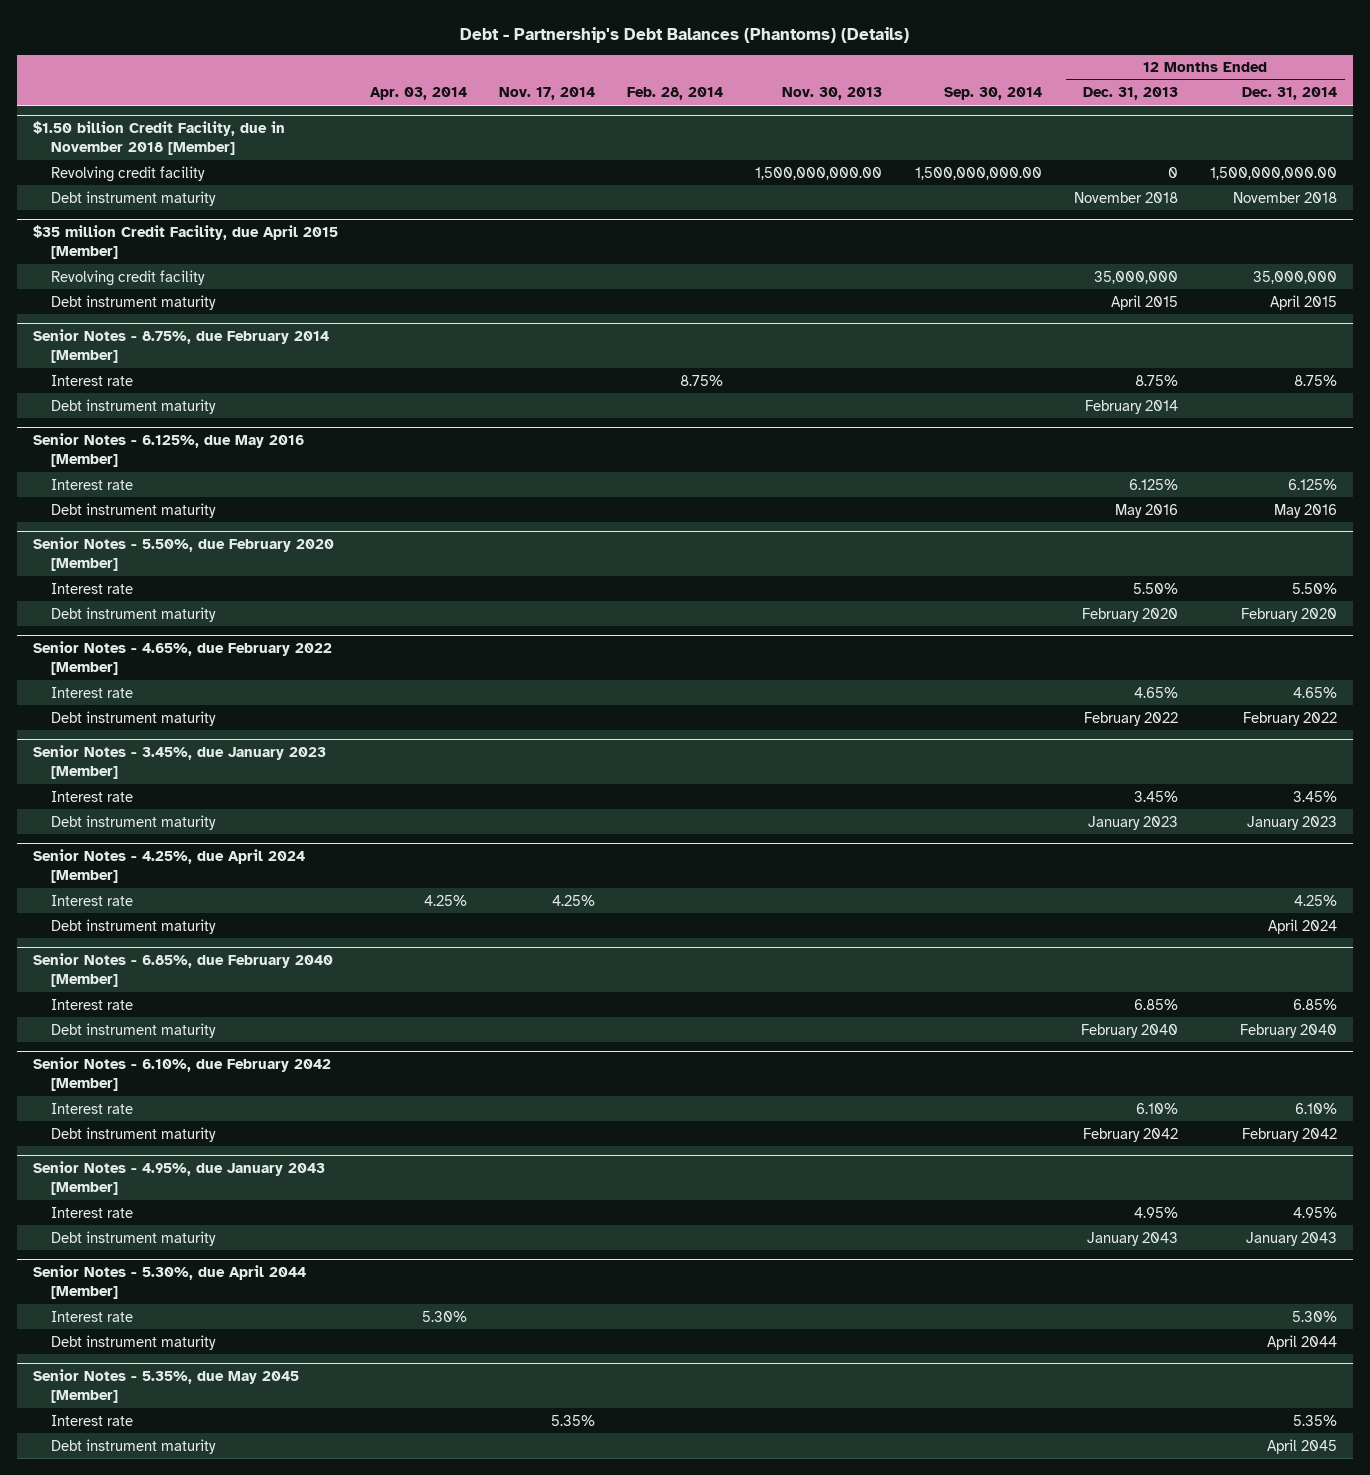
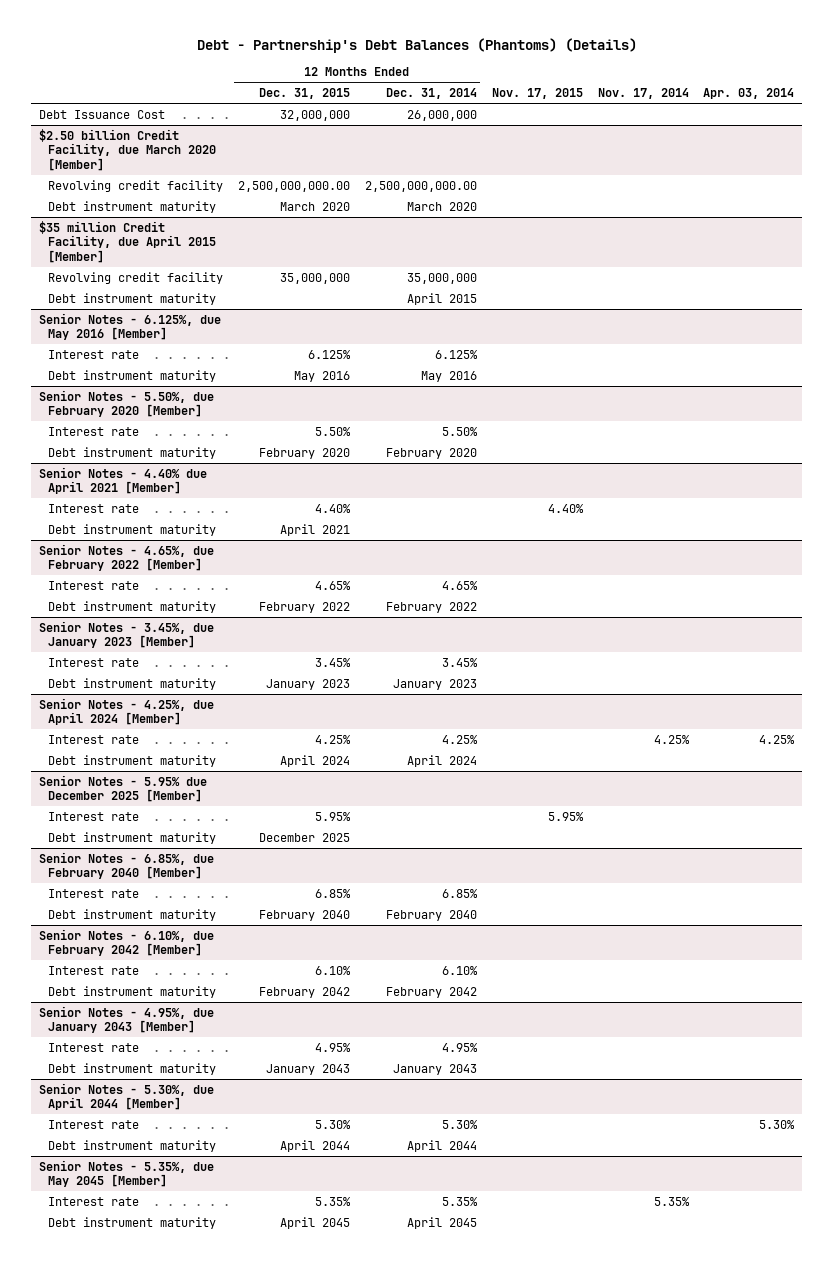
[627,87,724,101] Feb. 28, 2014 -> none
[782,87,883,101] Nov. 30, 2013 -> none
[943,87,1042,101] Sep. 30, 2014 -> none
[1082,87,1178,101] Dec. 31, 2013 -> none
none -> [258,88,350,100] Dec. 31, 2015
none -> [491,88,583,100] Nov. 17, 2015
[33,121,286,156] $1.50 billion Credit Facility, due in November 2018 [Member] -> none
none -> [38,109,165,119] Debt Issuance Cost
none -> [38,128,216,172] $2.50 billion Credit Facility, due March 2020 [Member]
[1209,166,1337,180] 1,500,000,000.00 -> [364,180,477,192] 2,500,000,000.00
[1232,191,1337,203] November 2018 -> [406,201,477,211] March 2020
[33,329,330,364] Senior Notes - 8.75%, due February 2014 [Member] -> none
[51,374,134,386] Interest rate -> none
[51,398,217,414] Debt instrument maturity -> none
none -> [38,466,207,495] Senior Notes - 4.40% due April 2021 [Member]
none -> [47,503,139,513] Interest rate
none -> [47,523,216,536] Debt instrument maturity
none -> [38,774,207,803] Senior Notes - 5.95% due December 2025 [Member]
none -> [47,811,139,821] Interest rate
none -> [47,831,216,844] Debt instrument maturity

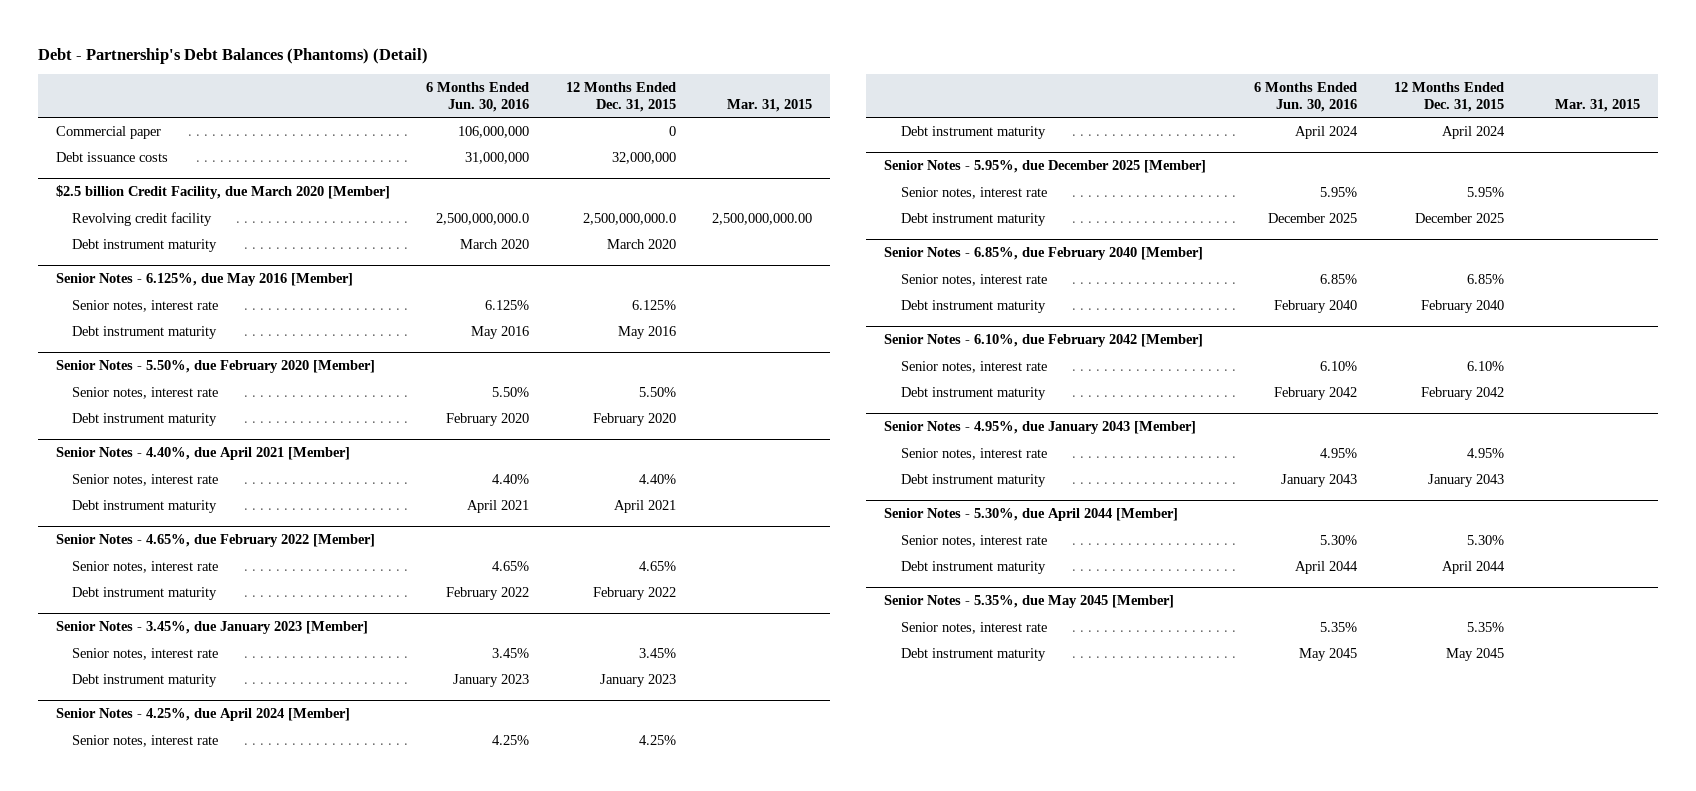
[196,37,637,53] Debt - Partnership's Debt Balances (Phantoms) (Details) -> [37,47,428,64] Debt - Partnership's Debt Balances (Phantoms) (Detail)
[385,88,477,100] Dec. 31, 2014 -> none
[491,88,583,100] Nov. 17, 2015 -> none
[597,88,689,100] Nov. 17, 2014 -> none
[703,88,795,100] Apr. 03, 2014 -> none
none -> [426,81,530,112] 6 Months Ended Jun. 30, 2016
none -> [726,98,812,112] Mar. 31, 2015
none -> [55,125,161,139] Commercial paper
[38,109,165,119] Debt Issuance Cost -> [55,151,168,162] Debt issuance costs
[38,128,216,172] $2.50 billion Credit Facility, due March 2020 [Member] -> [55,185,390,200] $2.5 billion Credit Facility, due March 2020 [Member]
[237,180,350,192] 2,500,000,000.00 -> [582,212,676,225] 2,500,000,000.0
[38,220,216,264] $35 million Credit Facility, due April 2015 [Member] -> none
[47,271,223,284] Revolving credit facility -> none
[47,292,216,305] Debt instrument maturity -> none
[47,349,139,359] Interest rate -> [72,299,219,312] Senior notes, interest rate
[47,426,139,436] Interest rate -> [72,386,219,399] Senior notes, interest rate
[38,466,207,495] Senior Notes - 4.40% due April 2021 [Member] -> [55,447,350,461] Senior Notes - 4.40%, due April 2021 [Member]
[47,503,139,513] Interest rate -> [72,473,219,486] Senior notes, interest rate
[47,580,139,590] Interest rate -> [72,560,219,573] Senior notes, interest rate
[47,657,139,667] Interest rate -> [72,647,219,660] Senior notes, interest rate
[47,734,139,744] Interest rate -> [72,734,219,747] Senior notes, interest rate
[38,774,207,803] Senior Notes - 5.95% due December 2025 [Member] -> [883,160,1206,174] Senior Notes - 5.95%, due December 2025 [Member]
[47,811,139,821] Interest rate -> [900,186,1047,199] Senior notes, interest rate
[47,888,139,898] Interest rate -> [900,273,1047,286] Senior notes, interest rate
[47,965,139,975] Interest rate -> [900,360,1047,373] Senior notes, interest rate
[47,1042,139,1052] Interest rate -> [900,447,1047,460] Senior notes, interest rate
[47,1119,139,1129] Interest rate -> [900,534,1047,547] Senior notes, interest rate
[47,1196,139,1206] Interest rate -> [900,621,1047,634] Senior notes, interest rate
[279,1216,350,1229] April 2045 -> [1445,647,1504,661] May 2045

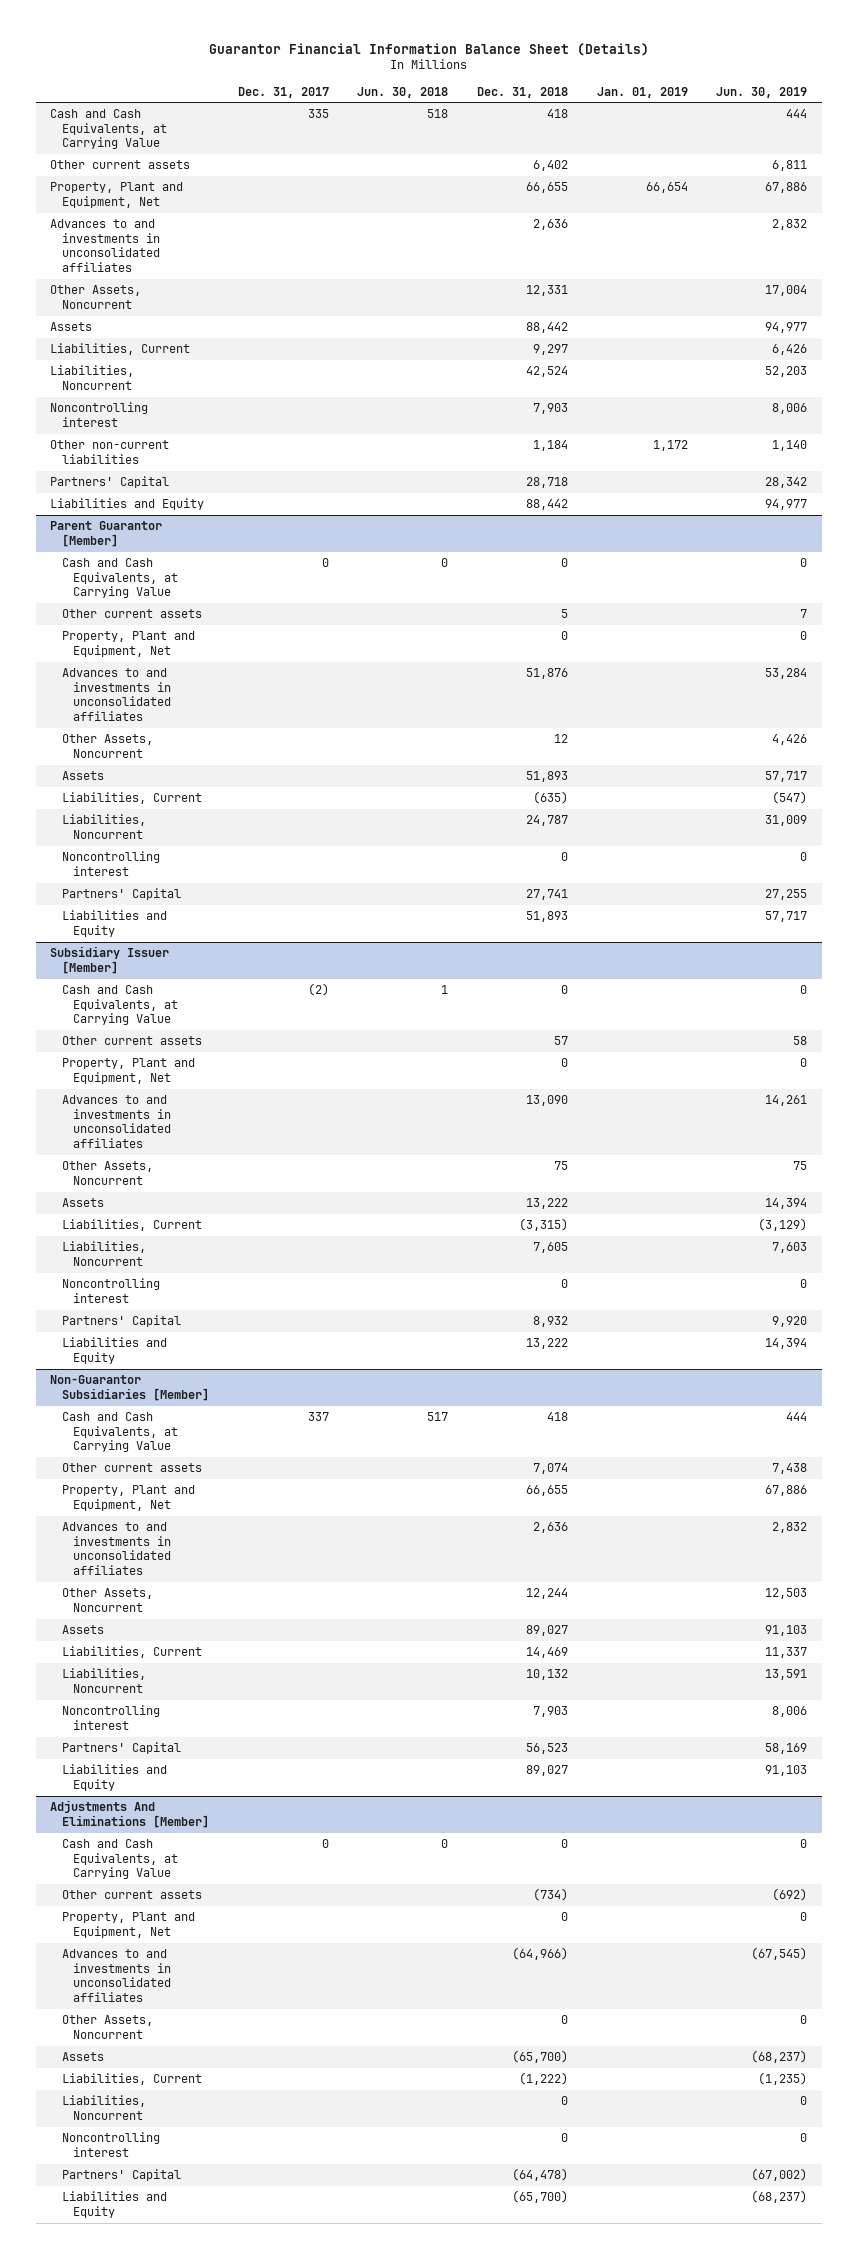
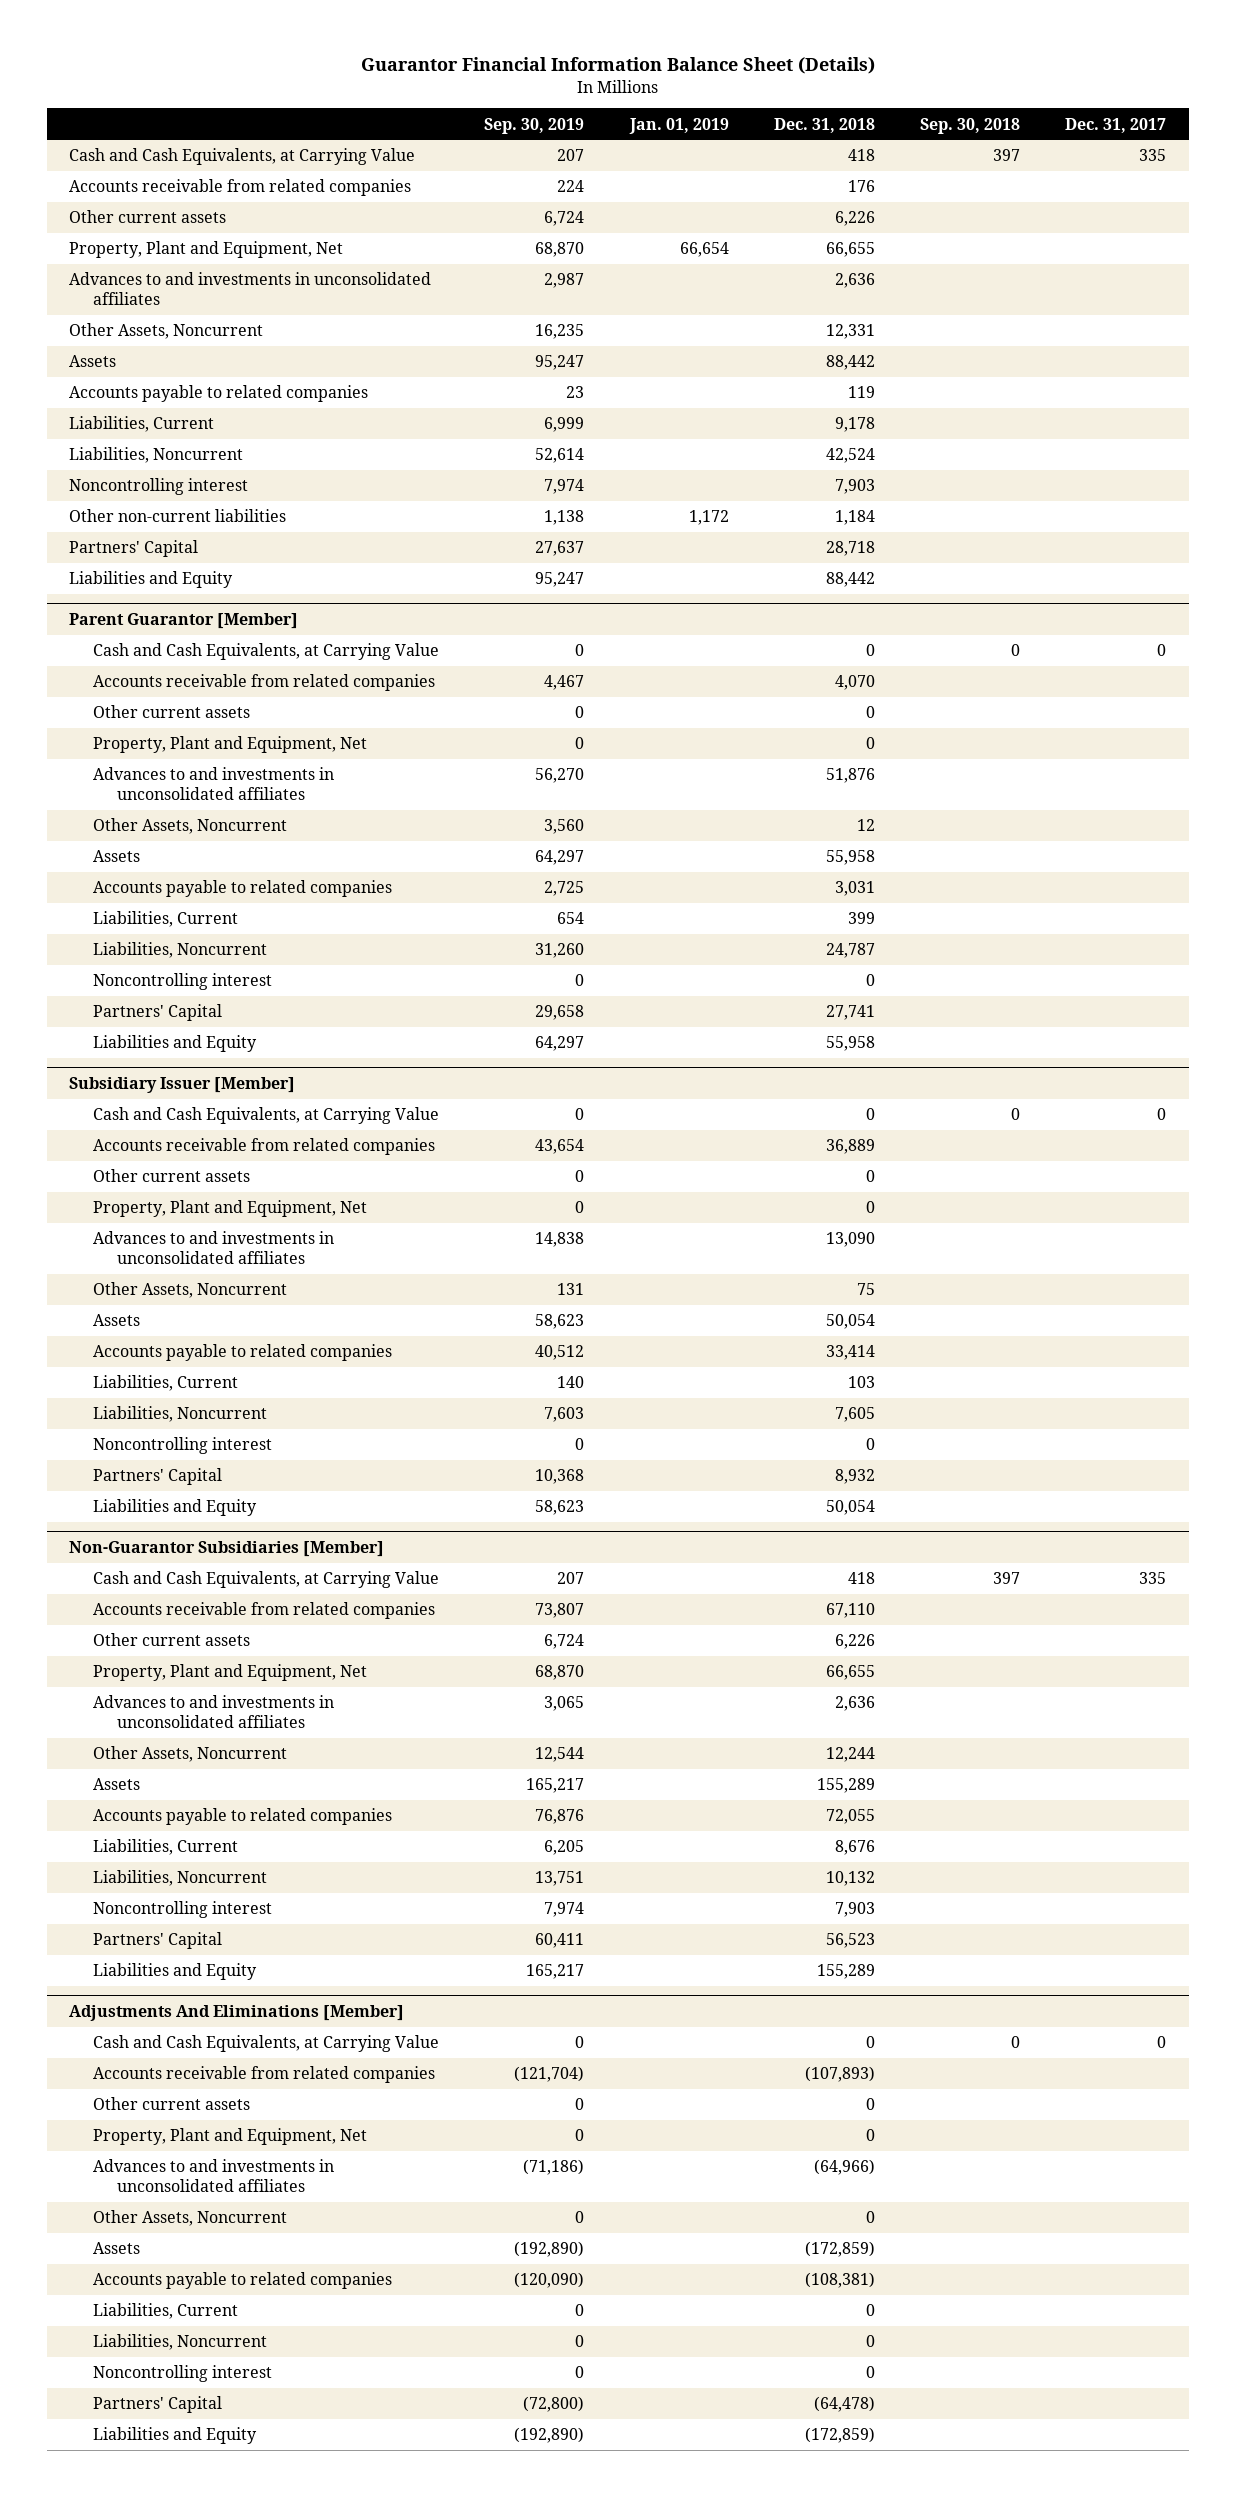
[357,86,449,98] Jun. 30, 2018 -> none
[716,86,808,98] Jun. 30, 2019 -> none
none -> [484,117,585,134] Sep. 30, 2019
none -> [919,117,1020,134] Sep. 30, 2018
none -> [69,179,412,197] Accounts receivable from related companies
[532,160,568,172] 6,402 -> [834,211,875,227] 6,226
none -> [69,385,369,403] Accounts payable to related companies
[532,344,568,356] 9,297 -> [834,417,875,433] 9,178
none -> [93,674,436,692] Accounts receivable from related companies
[560,609,568,619] 5 -> [865,706,875,719] 0
[525,771,568,783] 51,893 -> [825,850,875,866] 55,958
none -> [93,880,393,898] Accounts payable to related companies
[532,791,568,805] (635) -> [847,912,875,925] 399
[525,911,568,923] 51,893 -> [825,1036,875,1052] 55,958
[307,983,329,997] (2) -> [1157,1108,1167,1121] 0
none -> [93,1138,436,1156] Accounts receivable from related companies
[553,1036,568,1046] 57 -> [865,1170,875,1183] 0
[525,1198,568,1210] 13,222 -> [825,1314,875,1330] 50,054
none -> [93,1344,393,1362] Accounts payable to related companies
[518,1218,568,1232] (3,315) -> [847,1376,875,1389] 103
[525,1338,568,1350] 13,222 -> [825,1500,875,1516] 50,054
[307,1412,329,1422] 337 -> [1139,1572,1167,1585] 335
none -> [93,1602,436,1620] Accounts receivable from related companies
[532,1463,568,1475] 7,074 -> [834,1634,875,1650] 6,226
[525,1625,568,1637] 89,027 -> [816,1778,875,1794] 155,289
none -> [93,1808,393,1826] Accounts payable to related companies
[525,1647,568,1659] 14,469 -> [834,1840,875,1856] 8,676
[525,1765,568,1777] 89,027 -> [816,1964,875,1980] 155,289
none -> [93,2066,436,2084] Accounts receivable from related companies
[532,1888,568,1902] (734) -> [865,2098,875,2111] 0
[511,2050,568,2064] (65,700) -> [804,2241,875,2258] (172,859)
none -> [93,2272,393,2290] Accounts payable to related companies
[518,2072,568,2086] (1,222) -> [865,2304,875,2317] 0
[511,2190,568,2204] (65,700) -> [804,2427,875,2444] (172,859)

